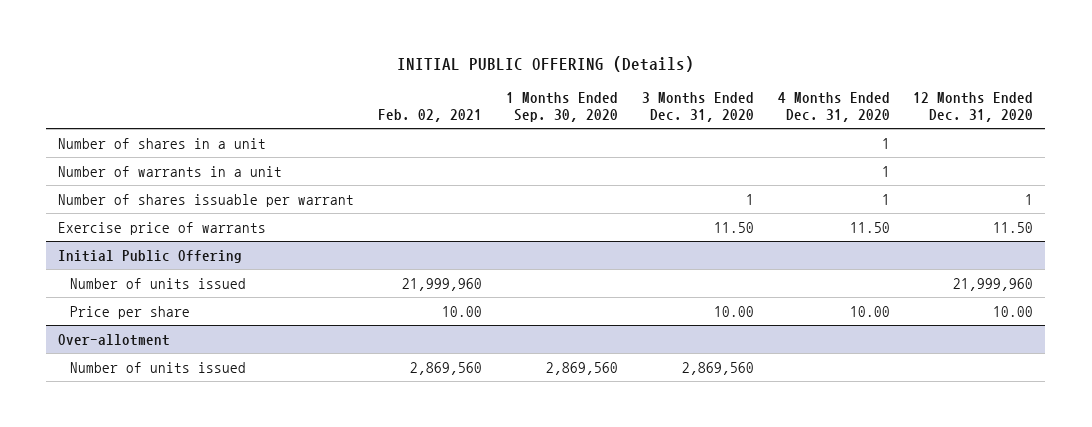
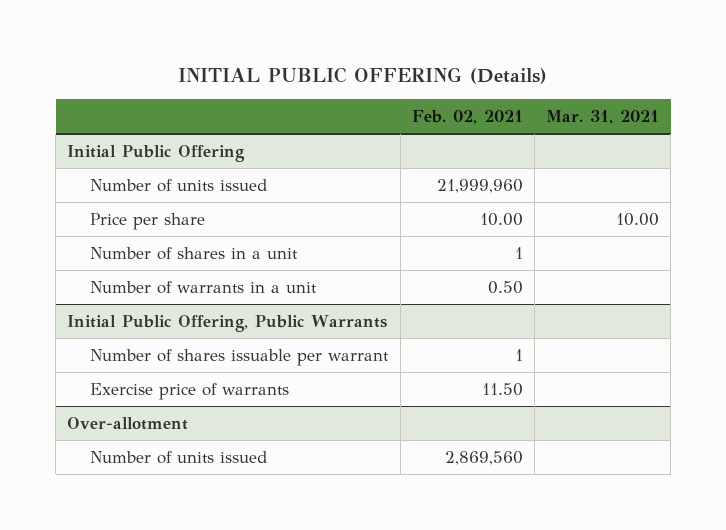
[505,91,618,122] 1 Months Ended Sep. 30, 2020 -> none
[641,91,754,122] 3 Months Ended Dec. 31, 2020 -> none
[777,91,890,122] 4 Months Ended Dec. 31, 2020 -> none
[913,91,1034,122] 12 Months Ended Dec. 31, 2020 -> none
none -> [546,109,660,124] Mar. 31, 2021
[58,137,267,149] Number of shares in a unit -> none
[58,165,283,177] Number of warrants in a unit -> none
[58,193,355,207] Number of shares issuable per warrant -> none
[58,221,267,235] Exercise price of warrants -> none
none -> [90,246,299,260] Number of shares in a unit
none -> [90,280,318,294] Number of warrants in a unit
none -> [67,314,388,332] Initial Public Offering, Public Warrants
none -> [90,348,390,366] Number of shares issuable per warrant
none -> [90,382,290,400] Exercise price of warrants

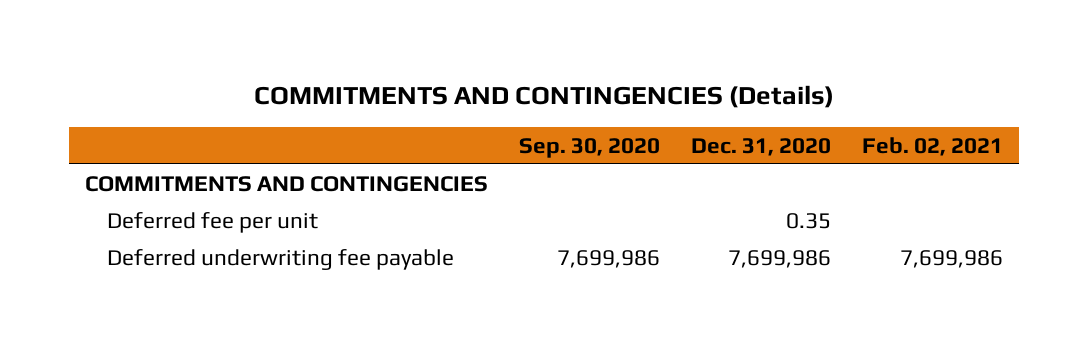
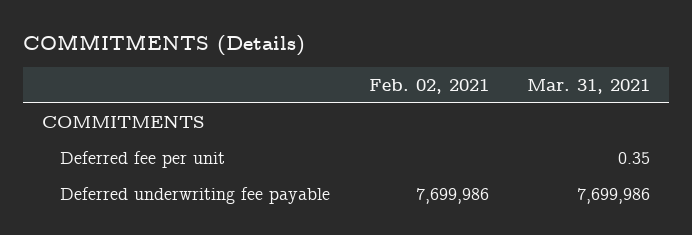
[254,85,835,109] COMMITMENTS AND CONTINGENCIES (Details) -> [22,33,305,56] COMMITMENTS (Details)
[519,137,661,158] Sep. 30, 2020 -> none
[691,137,832,156] Dec. 31, 2020 -> none
none -> [527,79,651,95] Mar. 31, 2021
[84,175,488,192] COMMITMENTS AND CONTINGENCIES -> [41,114,205,128] COMMITMENTS

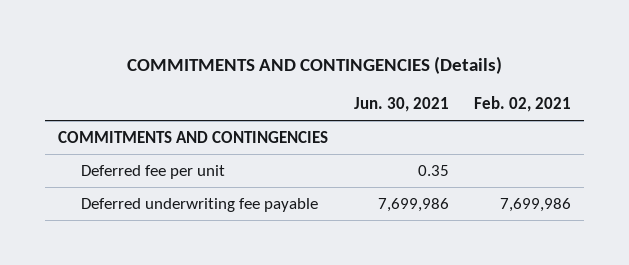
[22,33,305,56] COMMITMENTS (Details) -> [126,55,502,74] COMMITMENTS AND CONTINGENCIES (Details)
[527,79,651,95] Mar. 31, 2021 -> none
none -> [353,97,449,113] Jun. 30, 2021
[41,114,205,128] COMMITMENTS -> [57,130,328,143] COMMITMENTS AND CONTINGENCIES

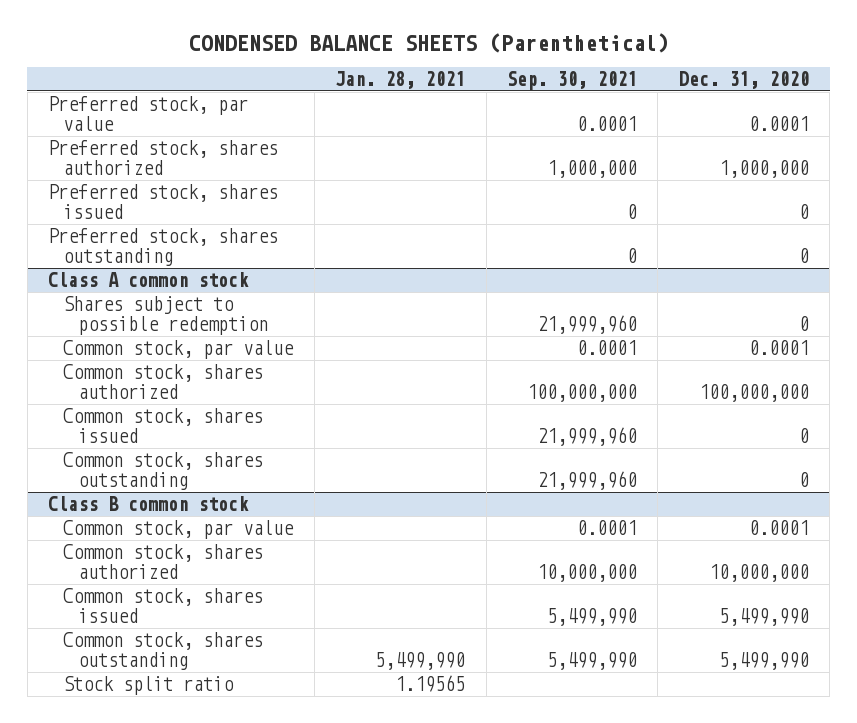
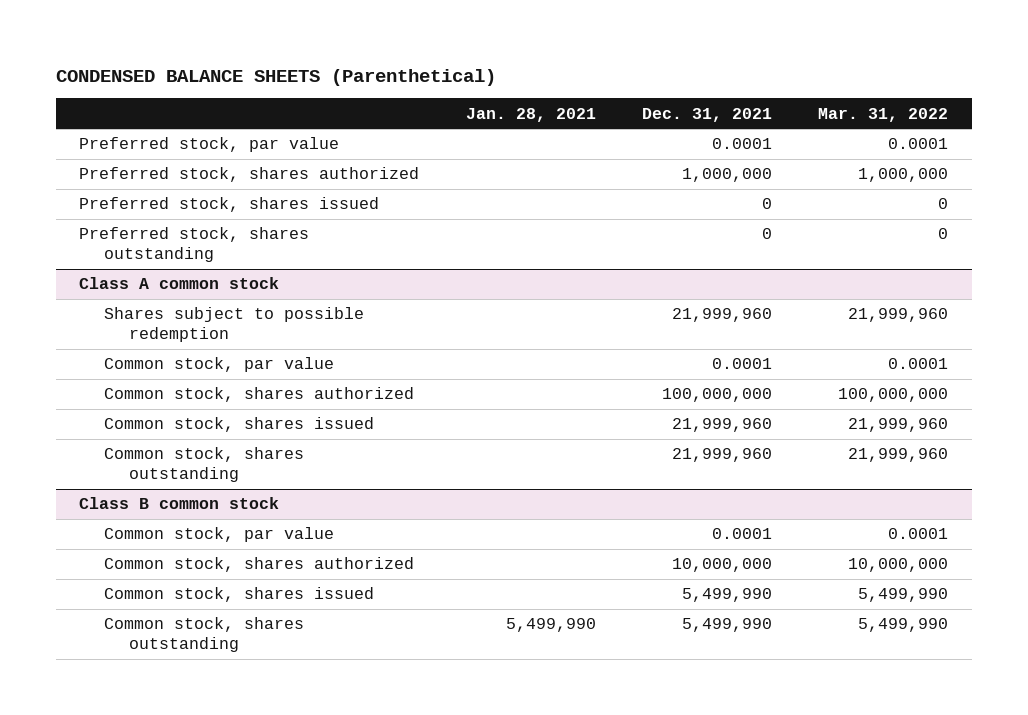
[507,71,638,91] Sep. 30, 2021 -> none
[678,71,809,90] Dec. 31, 2020 -> none
none -> [642,107,773,122] Dec. 31, 2021
none -> [818,107,949,122] Mar. 31, 2022
[63,676,235,696] Stock split ratio -> none

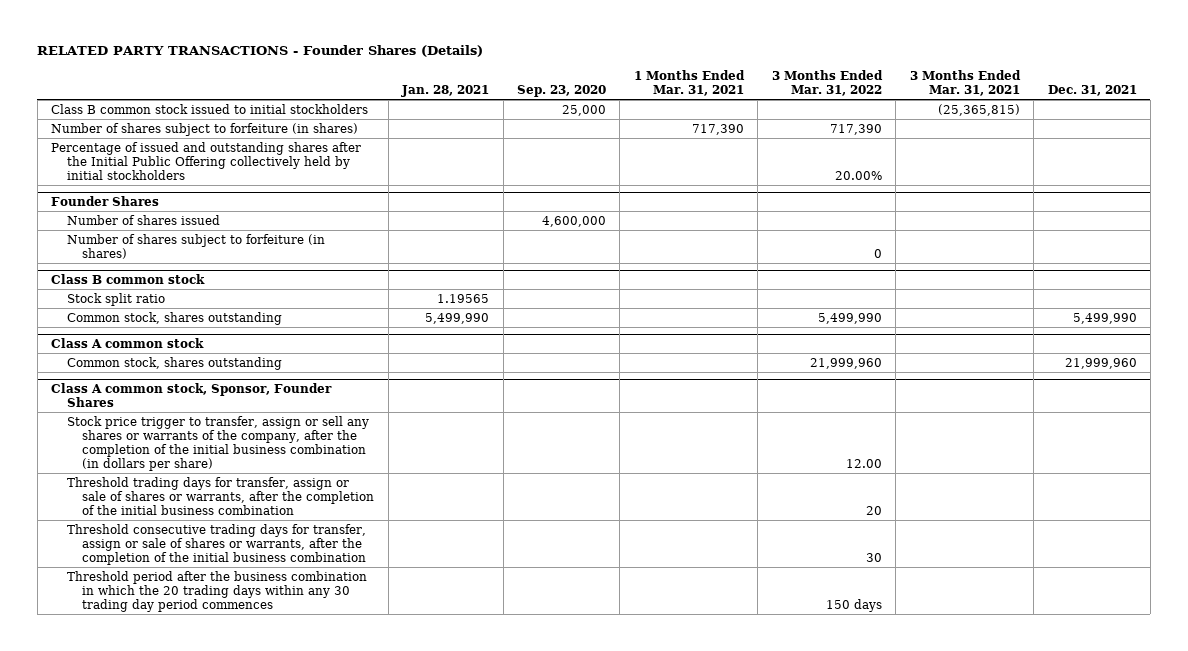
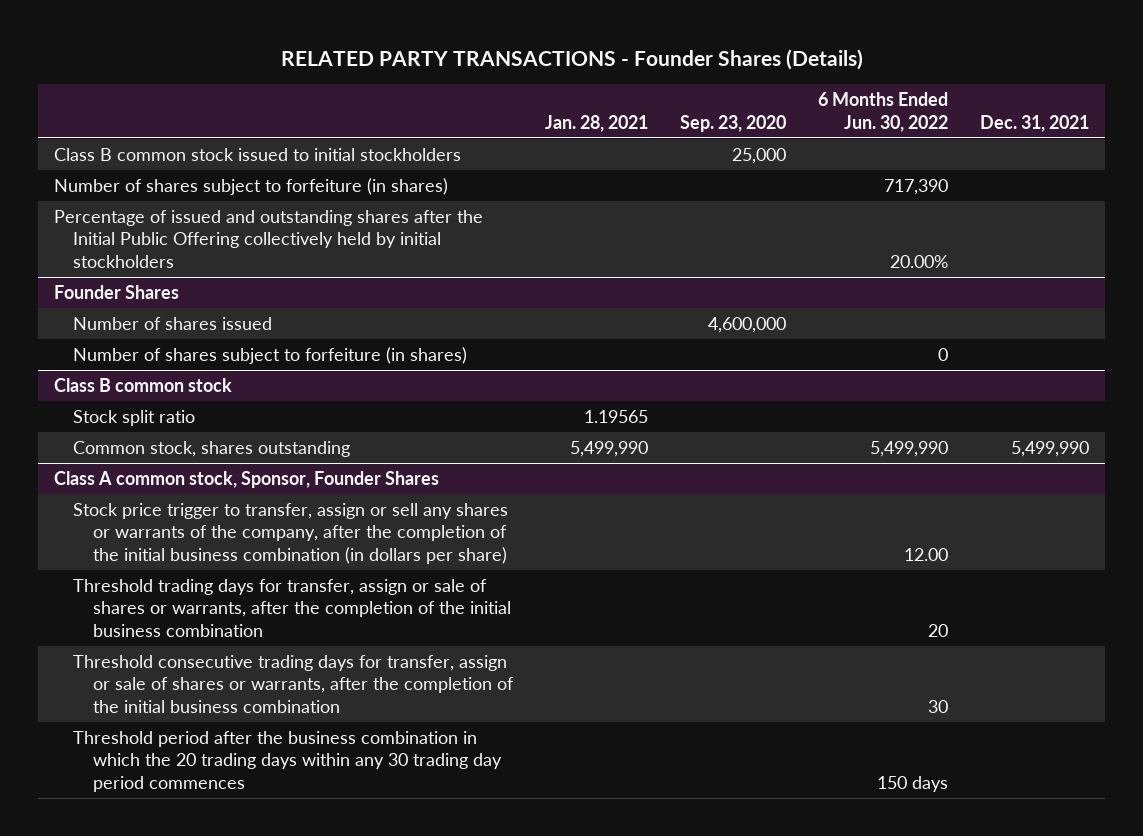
[633,69,745,96] 1 Months Ended Mar. 31, 2021 -> none
[771,69,883,96] 3 Months Ended Mar. 31, 2022 -> none
[909,69,1021,96] 3 Months Ended Mar. 31, 2021 -> none
none -> [817,92,948,132] 6 Months Ended Jun. 30, 2022
[51,337,205,348] Class A common stock -> none
[66,356,282,370] Common stock, shares outstanding -> none

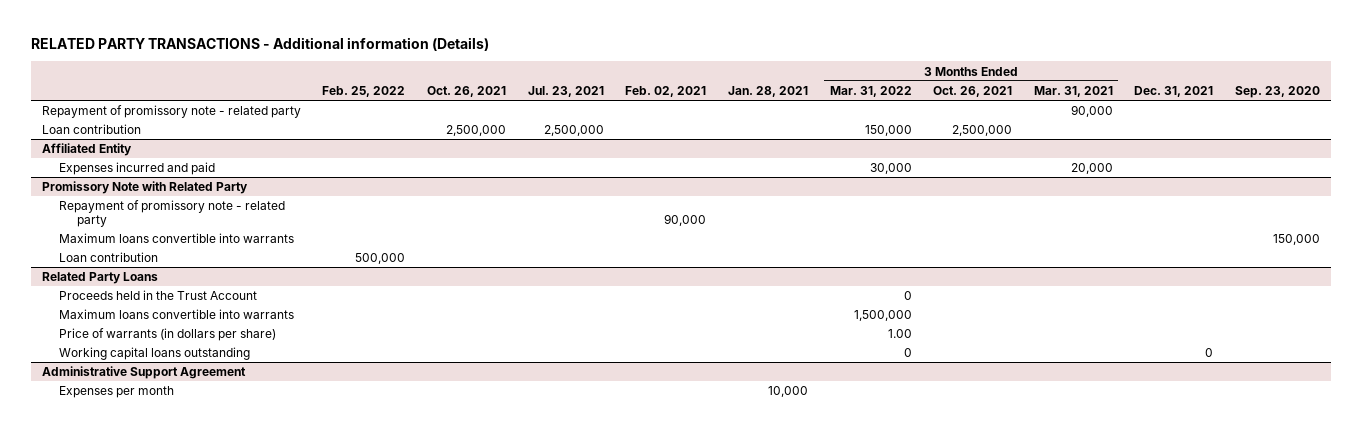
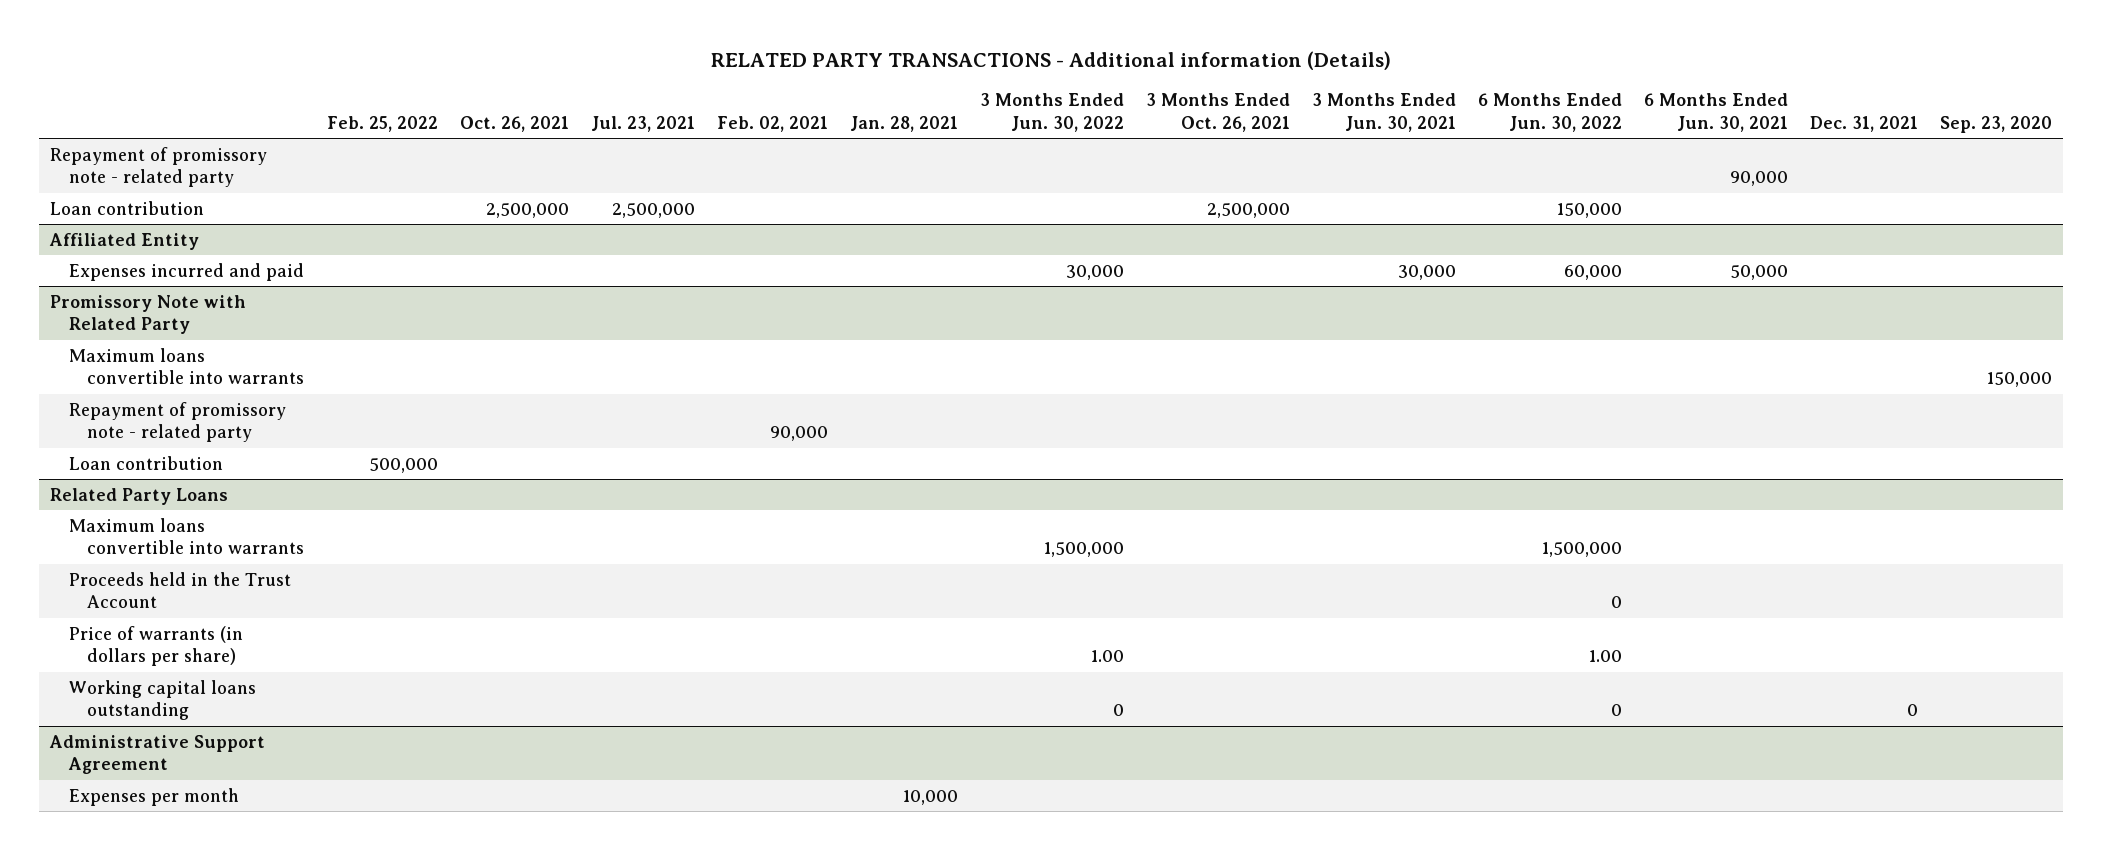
[829,86,912,98] Mar. 31, 2022 -> none
[1033,86,1113,98] Mar. 31, 2021 -> none
none -> [979,93,1124,132] 3 Months Ended Jun. 30, 2022
none -> [1312,93,1457,132] 3 Months Ended Jun. 30, 2021
none -> [1478,93,1623,132] 6 Months Ended Jun. 30, 2022
none -> [1644,93,1789,132] 6 Months Ended Jun. 30, 2021
[59,200,286,228] Repayment of promissory note - related party -> [68,401,286,443] Repayment of promissory note - related party
[59,290,258,301] Proceeds held in the Trust Account -> [68,571,291,609] Proceeds held in the Trust Account

